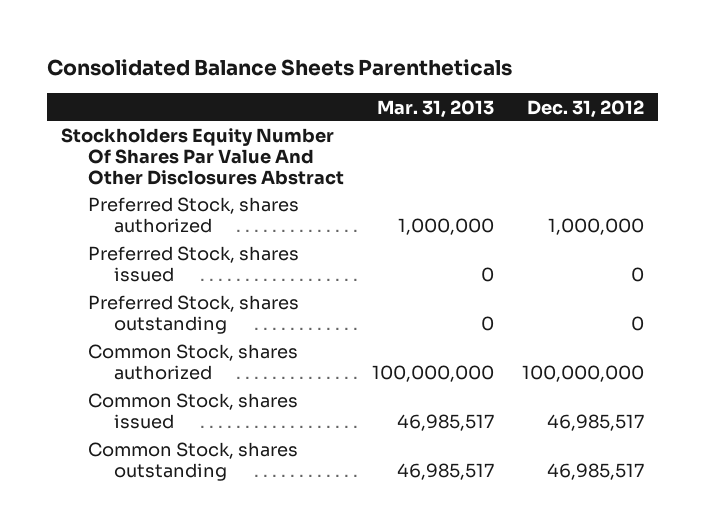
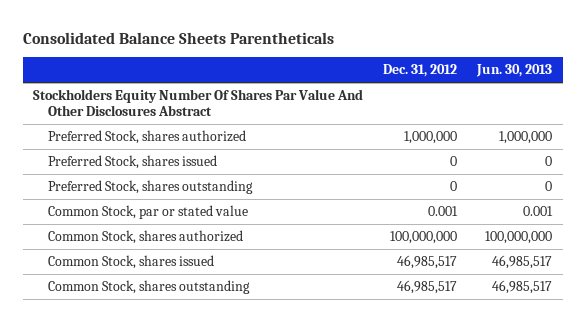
[377,99,495,118] Mar. 31, 2013 -> none
none -> [476,64,553,78] Jun. 30, 2013
none -> [48,204,249,219] Common Stock, par or stated value

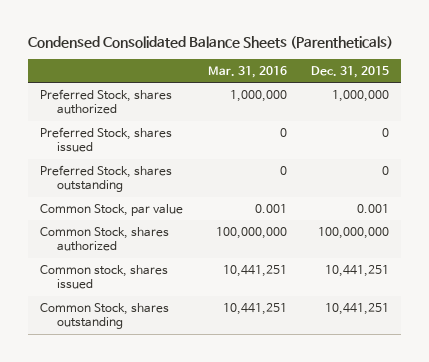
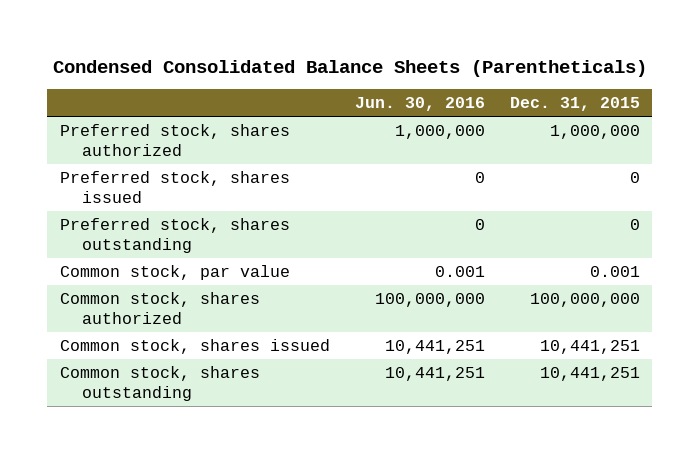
[207,65,287,78] Mar. 31, 2016 -> none
none -> [354,97,485,112] Jun. 30, 2016
[40,88,173,115] Preferred Stock, shares authorized -> [59,123,290,156] Preferred stock, shares authorized
[40,126,173,153] Preferred Stock, shares issued -> [59,170,290,203] Preferred stock, shares issued
[40,164,173,193] Preferred Stock, shares outstanding -> [59,217,290,253] Preferred stock, shares outstanding
[40,203,184,216] Common Stock, par value -> [59,264,290,280] Common stock, par value
[40,226,170,252] Common Stock, shares authorized -> [59,291,260,324] Common stock, shares authorized
[40,302,170,330] Common Stock, shares outstanding -> [59,365,260,401] Common stock, shares outstanding

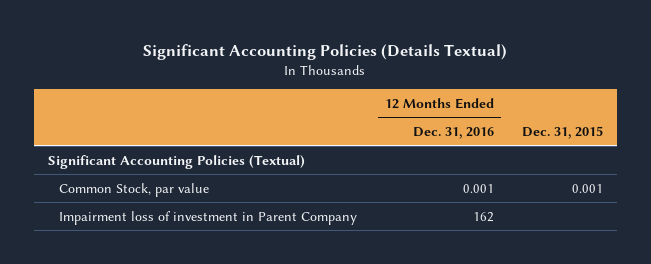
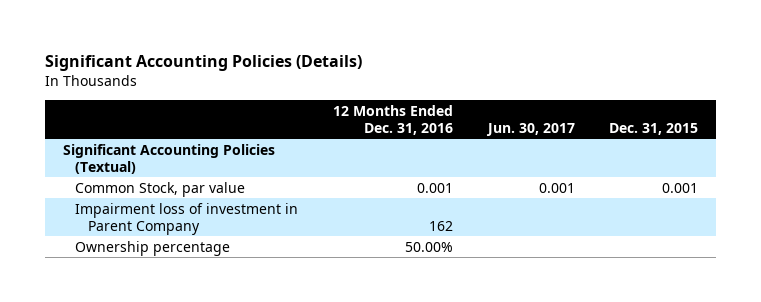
[143,44,508,61] Significant Accounting Policies (Details Textual) -> [45,55,363,72] Significant Accounting Policies (Details)
none -> [485,122,575,136] Jun. 30, 2017
none -> [75,240,231,256] Ownership percentage

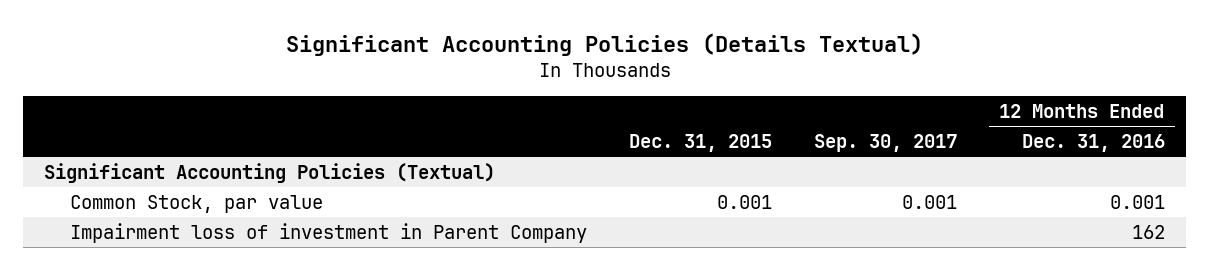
[45,55,363,72] Significant Accounting Policies (Details) -> [285,33,923,57] Significant Accounting Policies (Details Textual)
[485,122,575,136] Jun. 30, 2017 -> none
none -> [814,134,958,153] Sep. 30, 2017
[75,240,231,256] Ownership percentage -> none

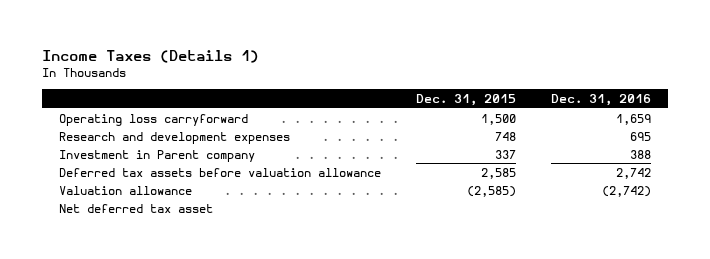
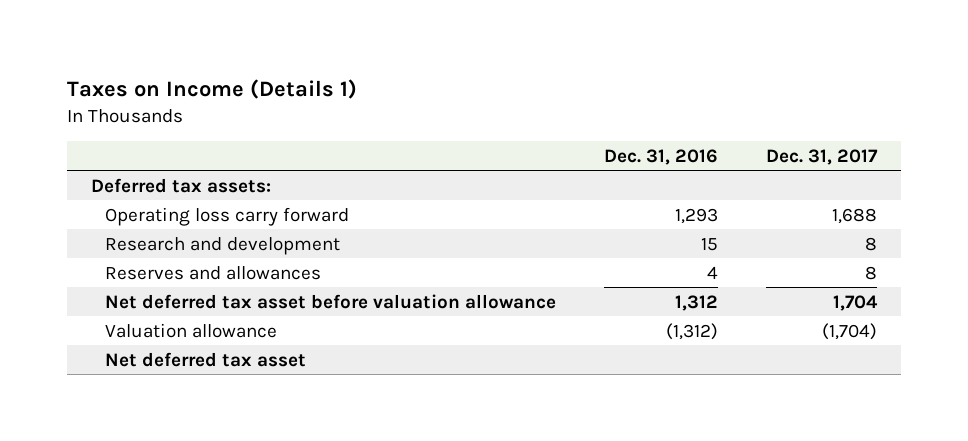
[41,49,259,63] Income Taxes (Details 1) -> [66,79,357,100] Taxes on Income (Details 1)
[416,94,517,107] Dec. 31, 2015 -> none
none -> [766,148,879,165] Dec. 31, 2017
[59,149,256,162] Investment in Parent company -> none
none -> [90,177,271,193] Deferred tax assets:
[59,113,249,126] Operating loss carryforward -> [105,206,350,226] Operating loss carry forward
[615,113,651,125] 1,659 -> [675,207,719,224] 1,293
[59,131,291,144] Research and development expenses -> [105,236,341,255] Research and development
[629,131,651,141] 695 -> [701,237,719,251] 15
none -> [105,265,322,280] Reserves and allowances
[59,167,382,177] Deferred tax assets before valuation allowance -> [105,293,557,309] Net deferred tax asset before valuation allowance
[615,167,651,179] 2,742 -> [675,294,719,311] 1,312
[601,185,651,197] (2,742) -> [666,322,719,340] (1,312)

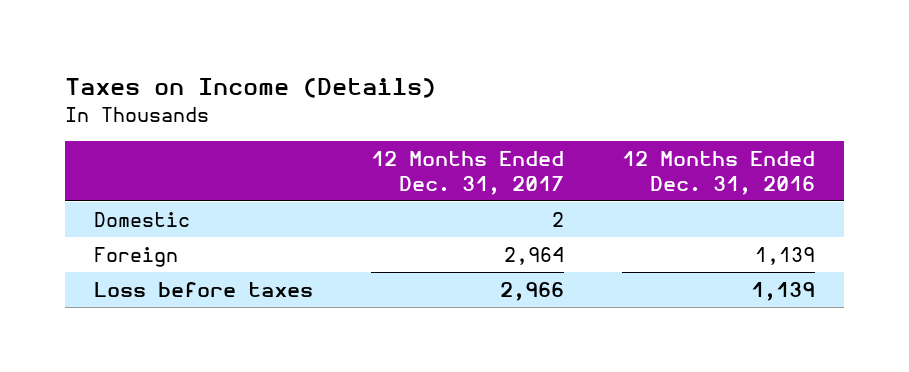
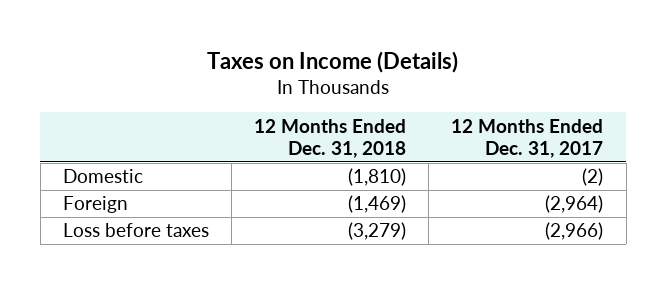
[621,151,815,195] 12 Months Ended Dec. 31, 2016 -> none
none -> [254,118,407,158] 12 Months Ended Dec. 31, 2018
[551,212,564,228] 2 -> [582,168,604,187] (2)
[503,247,564,266] 2,964 -> [545,195,604,214] (2,964)
[499,282,564,302] 2,966 -> [545,222,604,241] (2,966)

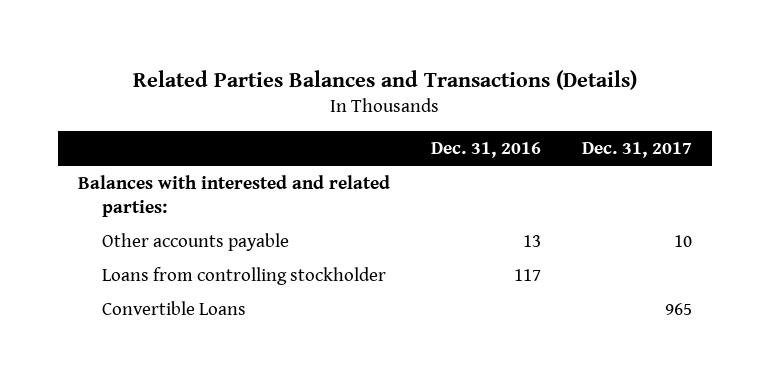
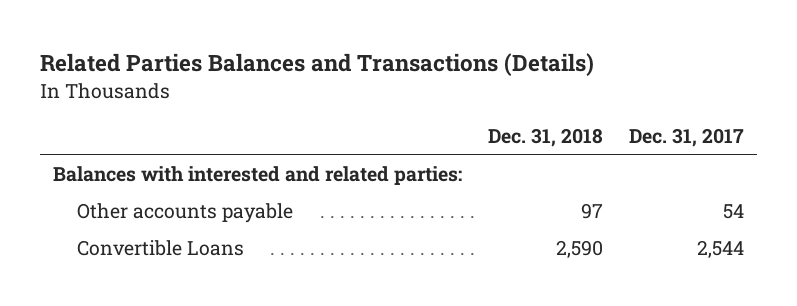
[430,141,541,158] Dec. 31, 2016 -> none
none -> [488,127,604,147] Dec. 31, 2018
[101,266,386,285] Loans from controlling stockholder -> none
[673,234,692,247] 10 -> [722,203,744,219] 54
[664,302,692,315] 965 -> [696,239,744,258] 2,544

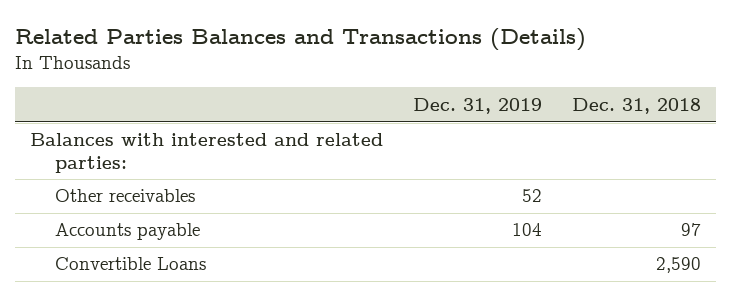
[628,127,744,147] Dec. 31, 2017 -> none
none -> [413,97,543,114] Dec. 31, 2019
none -> [54,189,195,203] Other receivables
[76,202,293,223] Other accounts payable -> [54,223,200,241] Accounts payable

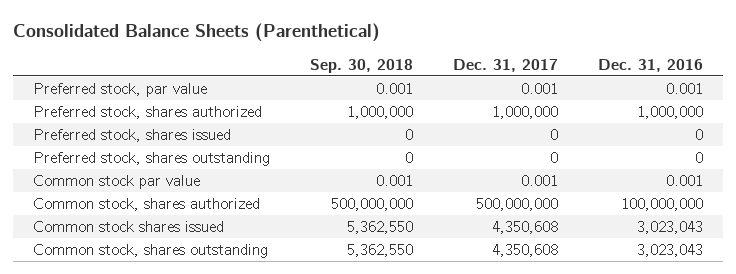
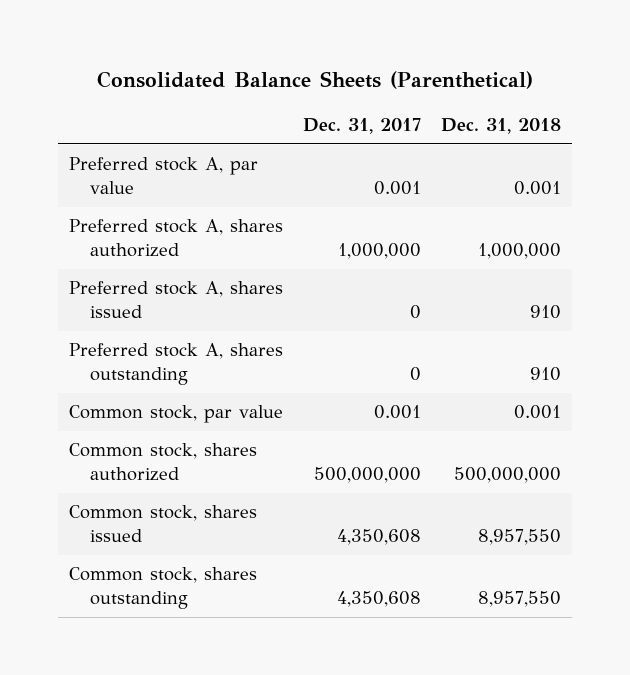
[309,58,413,73] Sep. 30, 2018 -> none
[598,58,704,72] Dec. 31, 2016 -> none
none -> [441,118,562,135] Dec. 31, 2018
[32,82,207,97] Preferred stock, par value -> [68,157,258,195] Preferred stock A, par value
[32,105,262,119] Preferred stock, shares authorized -> [68,219,283,258] Preferred stock A, shares authorized
[32,128,231,142] Preferred stock, shares issued -> [68,281,283,319] Preferred stock A, shares issued
[32,151,270,166] Preferred stock, shares outstanding -> [68,343,283,386] Preferred stock A, shares outstanding
[32,174,200,189] Common stock par value -> [68,405,283,424] Common stock, par value
[32,220,224,232] Common stock shares issued -> [68,505,257,543] Common stock, shares issued

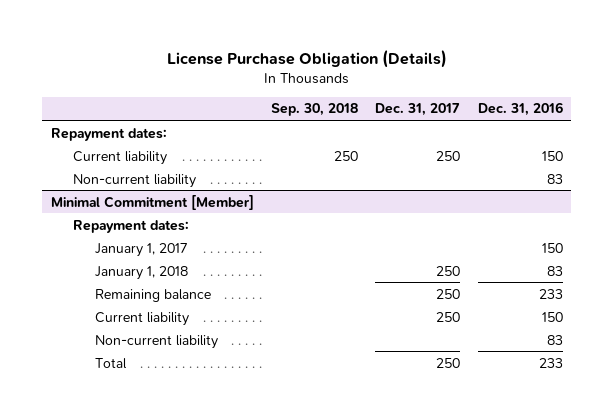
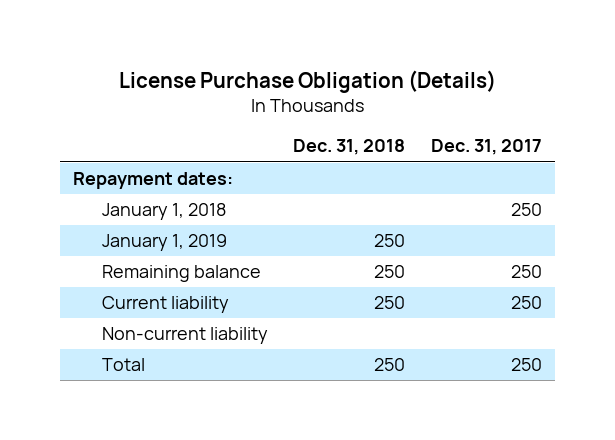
[270,103,358,117] Sep. 30, 2018 -> none
[477,102,563,117] Dec. 31, 2016 -> none
none -> [293,139,406,156] Dec. 31, 2018
[72,150,167,165] Current liability -> none
[72,173,196,188] Non-current liability -> none
[50,194,254,210] Minimal Commitment [Member] -> none
[72,219,189,233] Repayment dates: -> none
[95,242,189,257] January 1, 2017 -> none
none -> [101,234,227,252] January 1, 2019

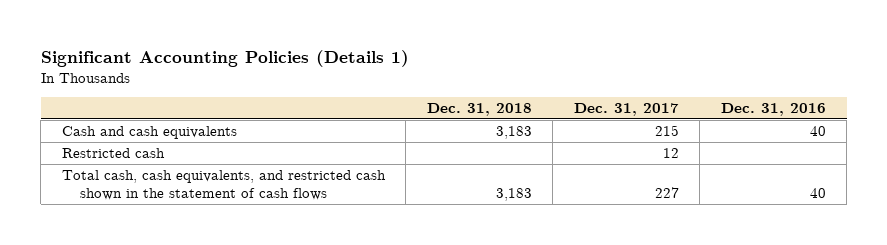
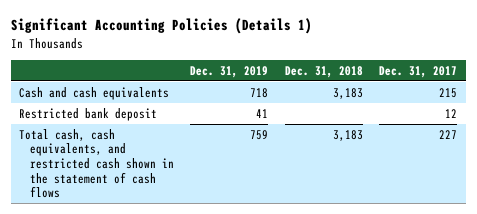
[720,103,826,117] Dec. 31, 2016 -> none
none -> [190,65,269,78] Dec. 31, 2019
[61,147,165,158] Restricted cash -> [19,107,158,121] Restricted bank deposit

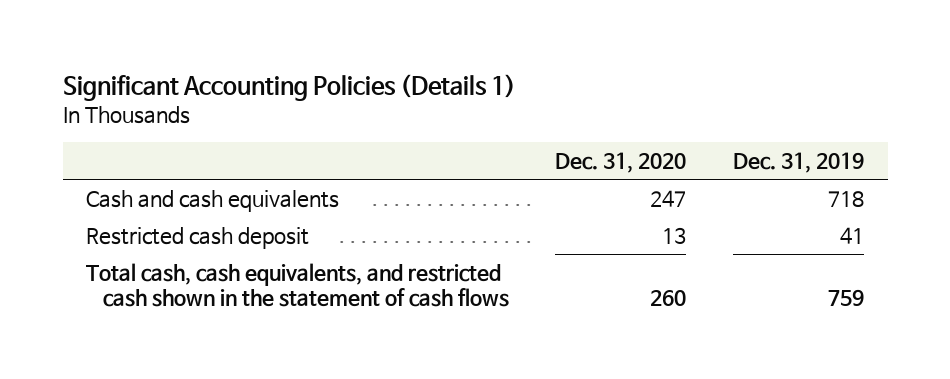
[284,65,363,78] Dec. 31, 2018 -> none
[379,65,458,78] Dec. 31, 2017 -> none
none -> [555,152,687,174] Dec. 31, 2020
[19,107,158,121] Restricted bank deposit -> [86,226,310,249] Restricted cash deposit

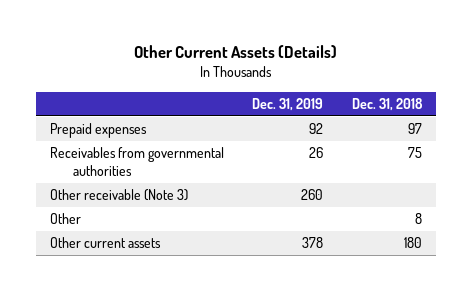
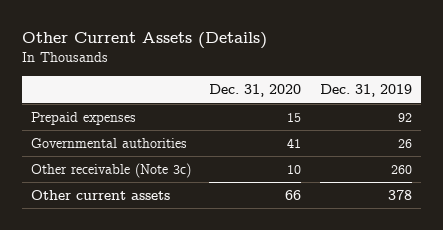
[351,97,423,111] Dec. 31, 2018 -> none
none -> [209,84,302,98] Dec. 31, 2020
[50,213,82,225] Other -> none
[50,147,225,176] Receivables from governmental authorities -> [30,138,187,149] Governmental authorities
[50,189,189,202] Other receivable (Note 3) -> [30,163,191,179] Other receivable (Note 3c)

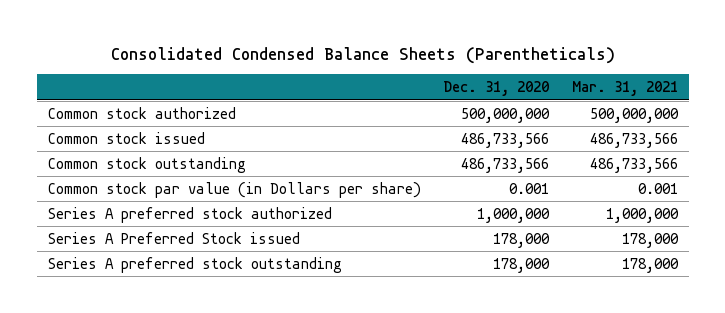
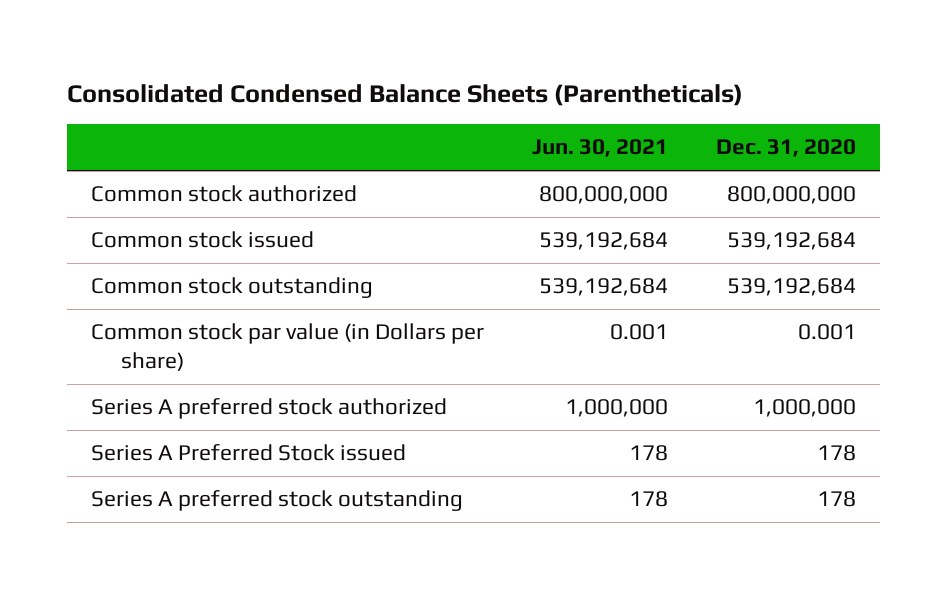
[571,81,678,97] Mar. 31, 2021 -> none
none -> [532,139,669,158] Jun. 30, 2021
[461,107,551,123] 500,000,000 -> [727,186,857,205] 800,000,000
[461,132,550,148] 486,733,566 -> [727,232,857,251] 539,192,684
[461,157,550,173] 486,733,566 -> [727,278,857,297] 539,192,684
[493,232,551,248] 178,000 -> [817,445,857,462] 178
[493,257,551,273] 178,000 -> [817,491,857,508] 178

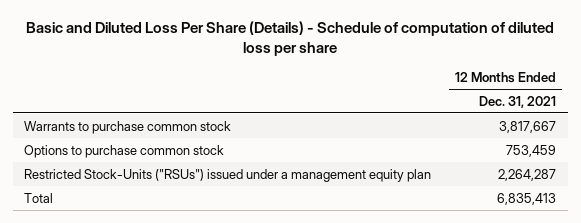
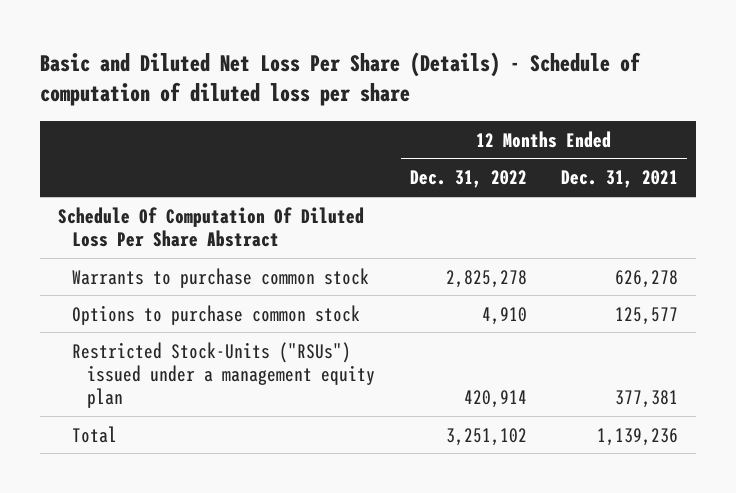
[26,20,555,56] Basic and Diluted Loss Per Share (Details) - Schedule of computation of diluted loss per share -> [40,51,642,107] Basic and Diluted Net Loss Per Share (Details) - Schedule of computation of diluted loss per share
none -> [409,170,527,189] Dec. 31, 2022
none -> [57,206,364,247] Schedule Of Computation Of Diluted Loss Per Share Abstract
[499,120,557,133] 3,817,667 -> [615,269,679,288] 626,278
[506,144,557,157] 753,459 -> [615,306,679,325] 125,577
[498,168,557,181] 2,264,287 -> [615,390,679,409] 377,381
[497,192,557,205] 6,835,413 -> [597,427,679,446] 1,139,236

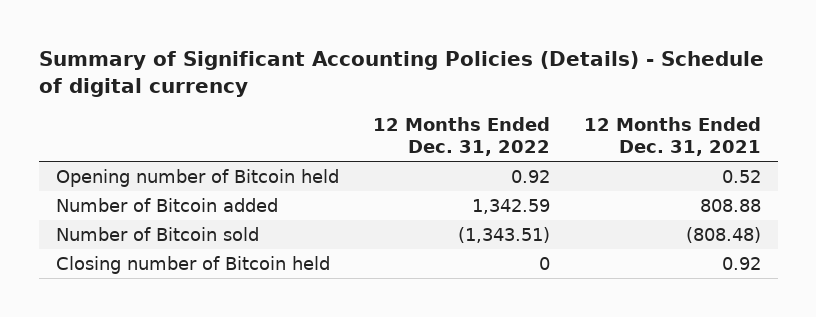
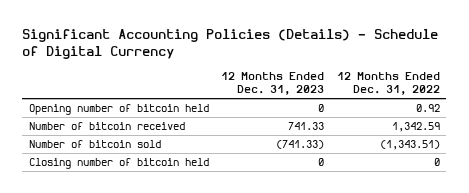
[38,50,764,97] Summary of Significant Accounting Policies (Details) - Schedule of digital currency -> [22,29,439,59] Significant Accounting Policies (Details) - Schedule of Digital Currency
[583,116,761,156] 12 Months Ended Dec. 31, 2021 -> none
none -> [221,71,325,95] 12 Months Ended Dec. 31, 2023
[55,168,339,187] Opening number of Bitcoin held -> [28,104,209,116] Opening number of bitcoin held
[55,197,278,212] Number of Bitcoin added -> [28,122,185,131] Number of bitcoin received
[55,226,259,241] Number of Bitcoin sold -> [28,140,161,149] Number of bitcoin sold
[55,255,330,274] Closing number of Bitcoin held -> [28,158,209,170] Closing number of bitcoin held

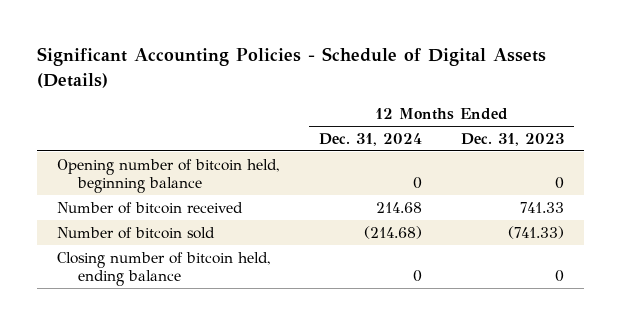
[22,29,439,59] Significant Accounting Policies (Details) - Schedule of Digital Currency -> [37,47,547,88] Significant Accounting Policies - Schedule of Digital Assets (Details)
[336,71,440,95] 12 Months Ended Dec. 31, 2022 -> none
none -> [318,132,422,146] Dec. 31, 2024
[28,104,209,116] Opening number of bitcoin held -> [56,158,279,194] Opening number of bitcoin held, beginning balance
[28,158,209,170] Closing number of bitcoin held -> [56,251,270,287] Closing number of bitcoin held, ending balance

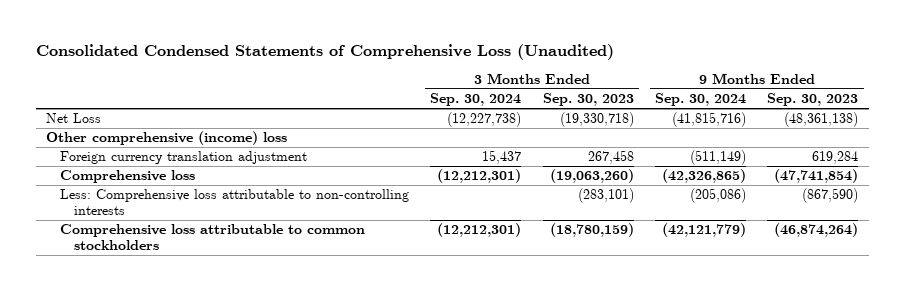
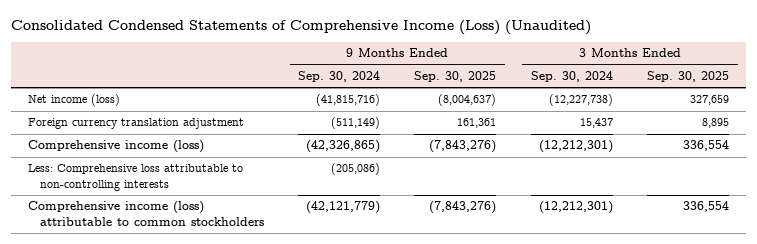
[35,44,614,61] Consolidated Condensed Statements of Comprehensive Loss (Unaudited) -> [11,19,592,35] Consolidated Condensed Statements of Comprehensive Income (Loss) (Unaudited)
[542,93,634,107] Sep. 30, 2023 -> none
[767,93,859,107] Sep. 30, 2023 -> none
none -> [414,70,497,82] Sep. 30, 2025
none -> [647,70,730,82] Sep. 30, 2025
[46,131,288,146] Other comprehensive (income) loss -> none
[46,113,102,124] Net Loss -> [28,94,121,107] Net income (loss)
[60,170,196,184] Comprehensive loss -> [28,140,205,154] Comprehensive income (loss)
[60,224,366,251] Comprehensive loss attributable to common stockholders -> [28,201,264,226] Comprehensive income (loss) attributable to common stockholders

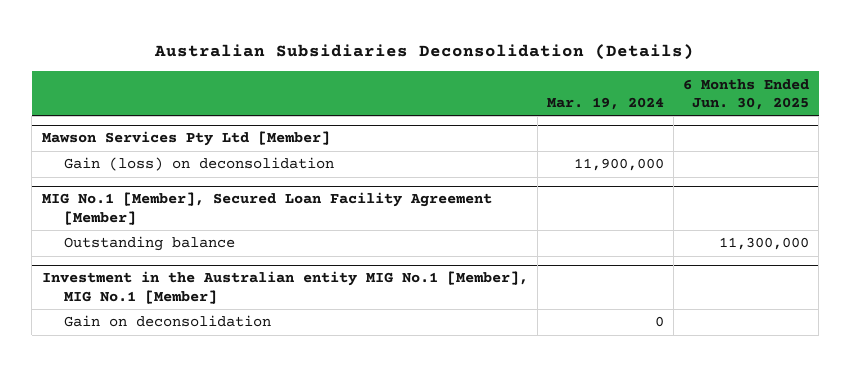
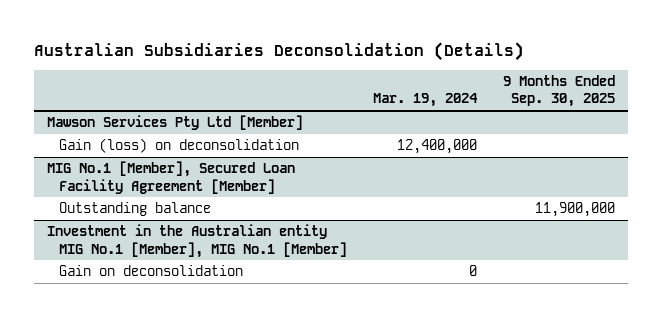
[683,78,810,110] 6 Months Ended Jun. 30, 2025 -> none
none -> [503,75,616,108] 9 Months Ended Sep. 30, 2025
[573,158,664,172] 11,900,000 -> [397,139,478,155] 12,400,000

